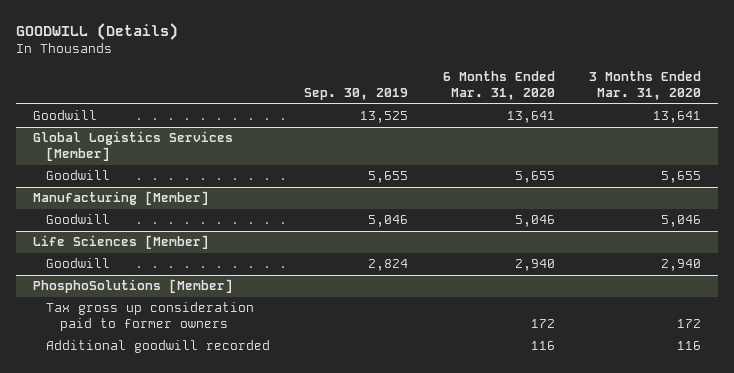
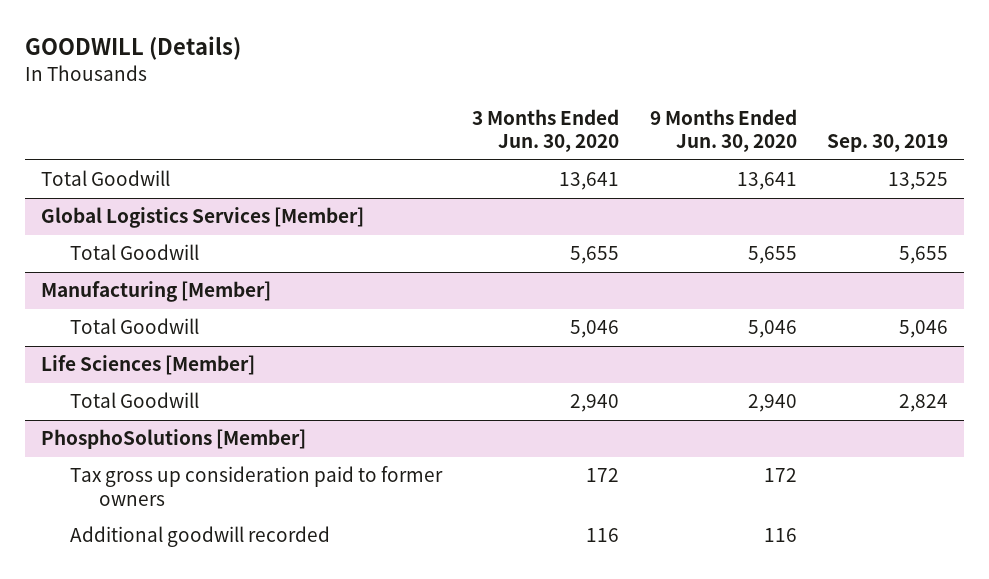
[442,71,555,101] 6 Months Ended Mar. 31, 2020 -> none
[588,71,701,101] 3 Months Ended Mar. 31, 2020 -> none
none -> [472,108,620,153] 3 Months Ended Jun. 30, 2020
none -> [649,108,797,153] 9 Months Ended Jun. 30, 2020
[33,110,98,121] Goodwill -> [40,170,170,187] Total Goodwill
[46,170,111,181] Goodwill -> [69,244,199,261] Total Goodwill
[46,214,111,225] Goodwill -> [69,318,199,335] Total Goodwill
[46,258,111,269] Goodwill -> [69,392,199,409] Total Goodwill

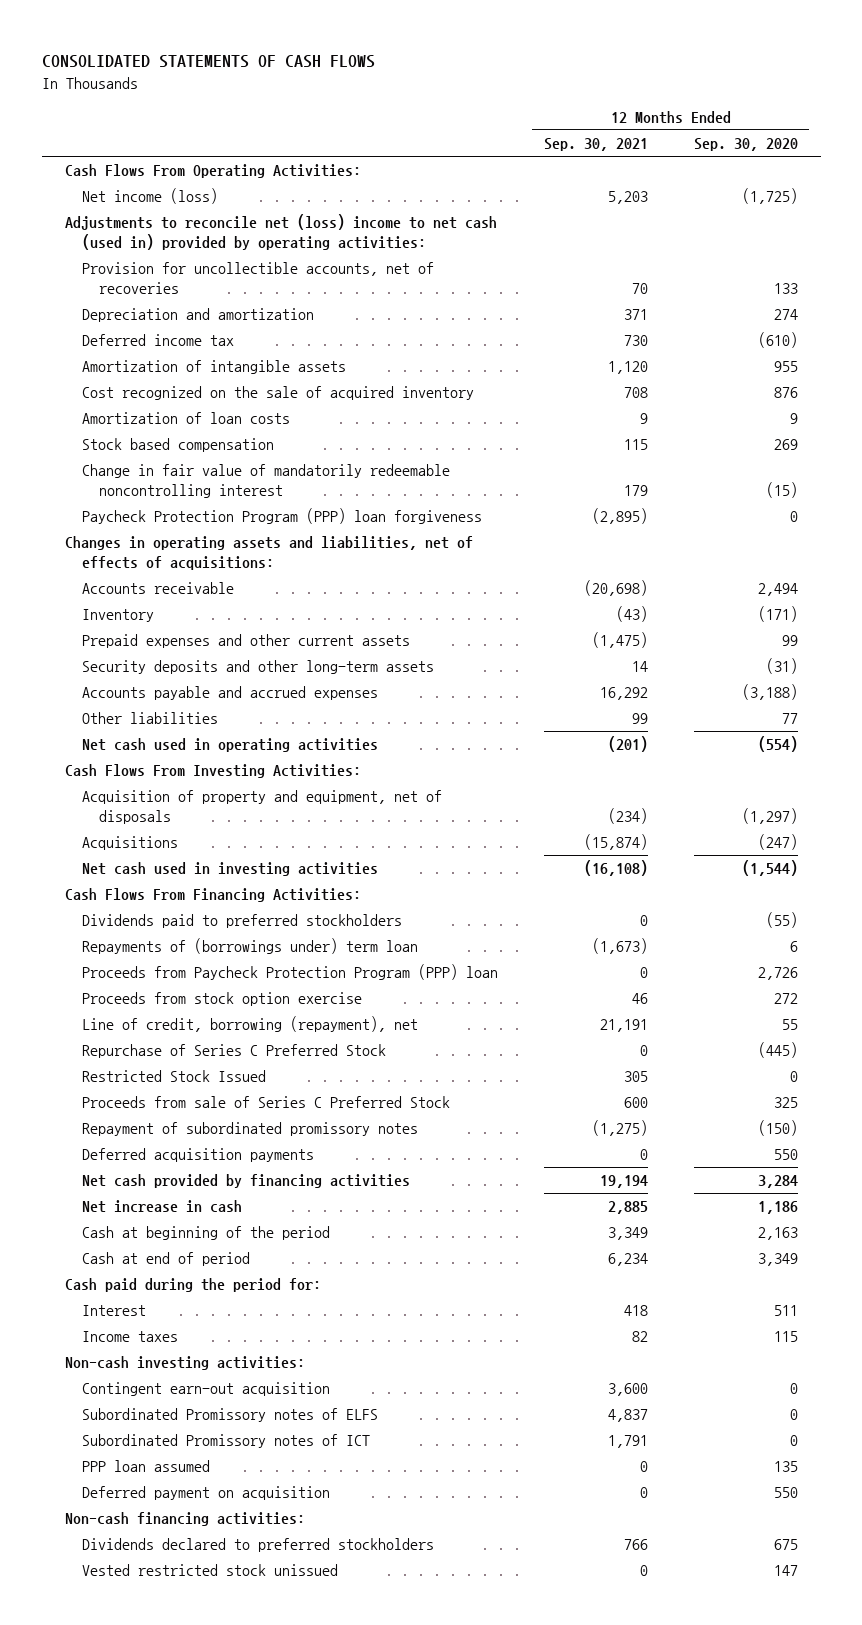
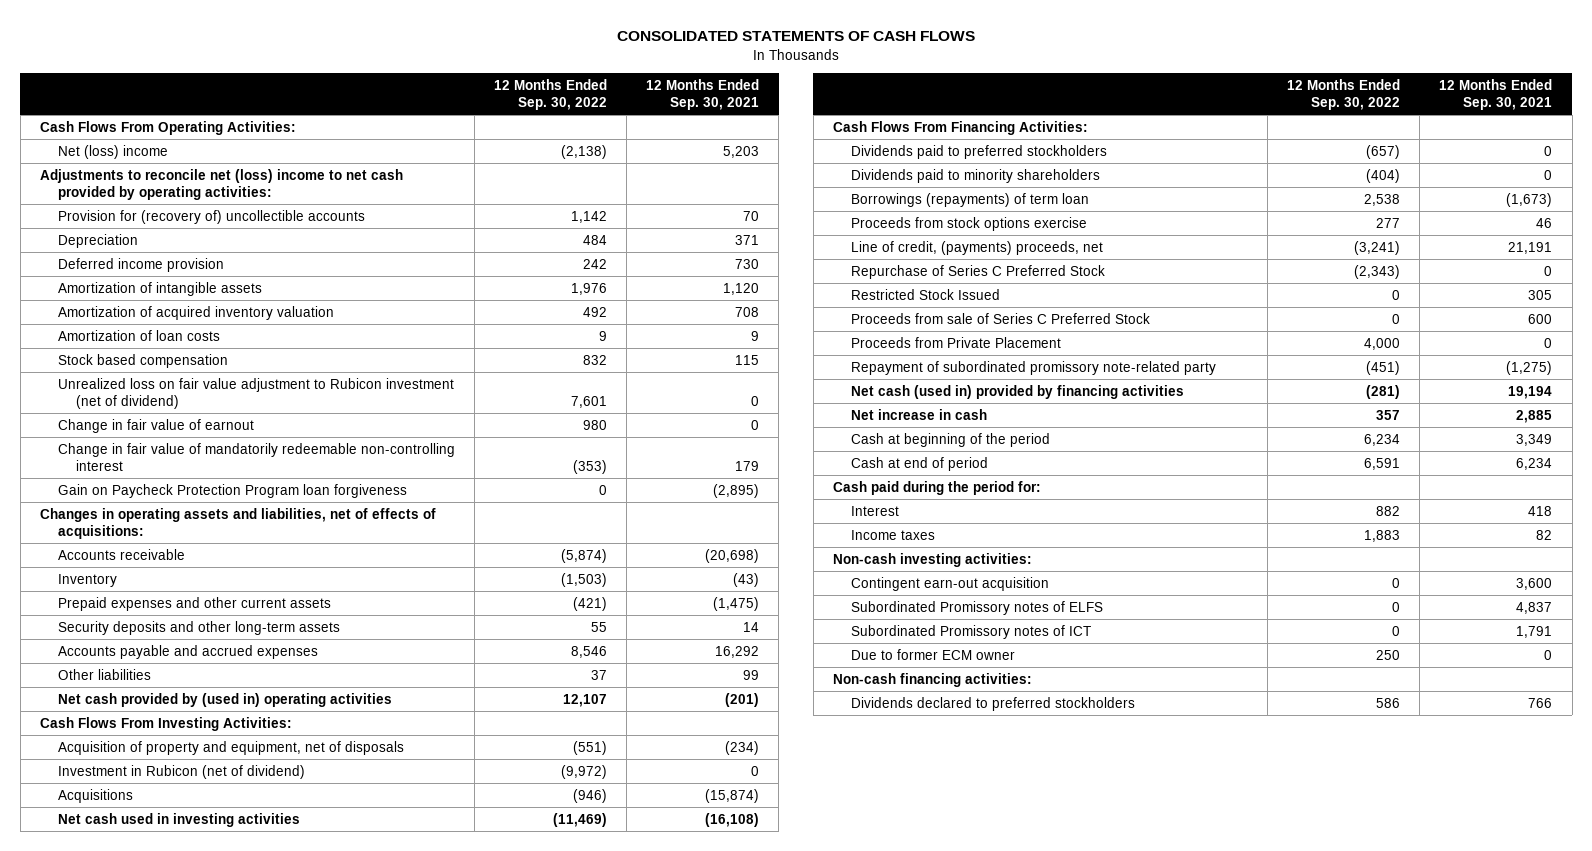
[693,138,798,152] Sep. 30, 2020 -> none
none -> [494,79,608,111] 12 Months Ended Sep. 30, 2022
[81,188,218,205] Net income (loss) -> [57,144,168,159] Net (loss) income
[64,214,497,250] Adjustments to reconcile net (loss) income to net cash (used in) provided by operating activities: -> [39,168,403,200] Adjustments to reconcile net (loss) income to net cash provided by operating activities:
[81,262,434,294] Provision for uncollectible accounts, net of recoveries -> [57,209,365,224] Provision for (recovery of) uncollectible accounts
[81,308,314,323] Depreciation and amortization -> [57,233,138,248] Depreciation
[81,334,234,347] Deferred income tax -> [57,257,224,272] Deferred income provision
[81,386,474,401] Cost recognized on the sale of acquired inventory -> [57,305,334,320] Amortization of acquired inventory valuation
none -> [57,377,454,409] Unrealized loss on fair value adjustment to Rubicon investment (net of dividend)
none -> [57,418,254,433] Change in fair value of earnout
[81,464,450,498] Change in fair value of mandatorily redeemable noncontrolling interest -> [57,442,455,471] Change in fair value of mandatorily redeemable non-controlling interest
[81,508,482,525] Paycheck Protection Program (PPP) loan forgiveness -> [57,483,407,498] Gain on Paycheck Protection Program loan forgiveness
[81,738,378,753] Net cash used in operating activities -> [57,692,392,707] Net cash provided by (used in) operating activities
none -> [57,764,305,779] Investment in Rubicon (net of dividend)
[81,964,498,981] Proceeds from Paycheck Protection Program (PPP) loan -> none
none -> [851,168,1101,183] Dividends paid to minority shareholders
[81,938,418,955] Repayments of (borrowings under) term loan -> [851,192,1090,207] Borrowings (repayments) of term loan
[81,992,362,1007] Proceeds from stock option exercise -> [851,216,1088,231] Proceeds from stock options exercise
[81,1016,418,1033] Line of credit, borrowing (repayment), net -> [851,240,1104,255] Line of credit, (payments) proceeds, net
[81,1148,314,1163] Deferred acquisition payments -> none
none -> [851,336,1062,348] Proceeds from Private Placement
[81,1122,418,1137] Repayment of subordinated promissory notes -> [851,360,1217,375] Repayment of subordinated promissory note-related party
[81,1174,410,1189] Net cash provided by financing activities -> [851,384,1185,399] Net cash (used in) provided by financing activities
[81,1460,210,1473] PPP loan assumed -> none
[81,1486,330,1501] Deferred payment on acquisition -> none
none -> [851,648,1016,660] Due to former ECM owner
[81,1564,338,1577] Vested restricted stock unissued -> none

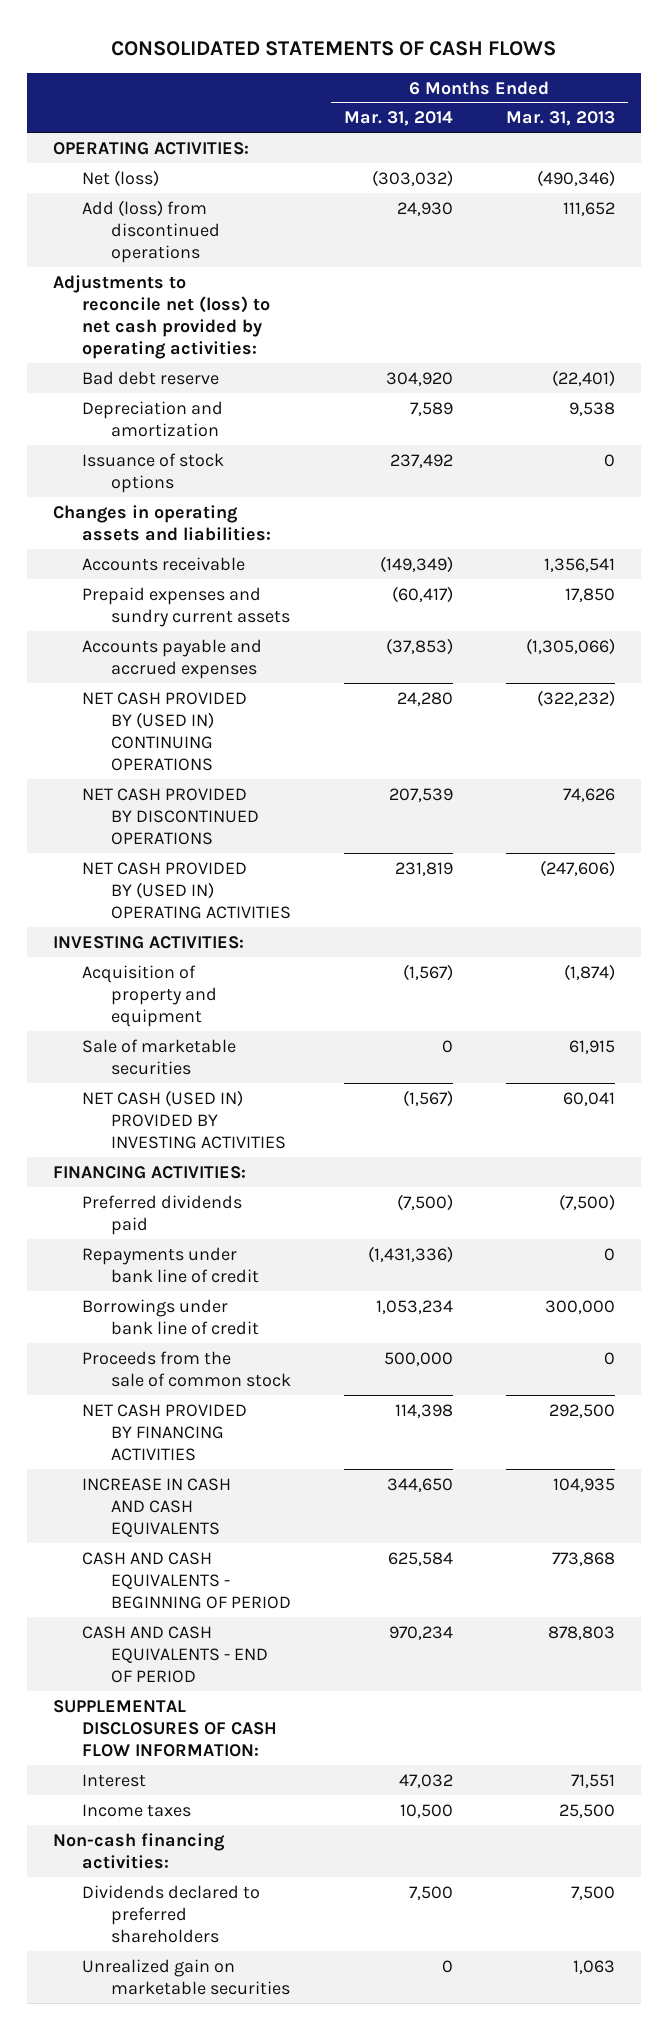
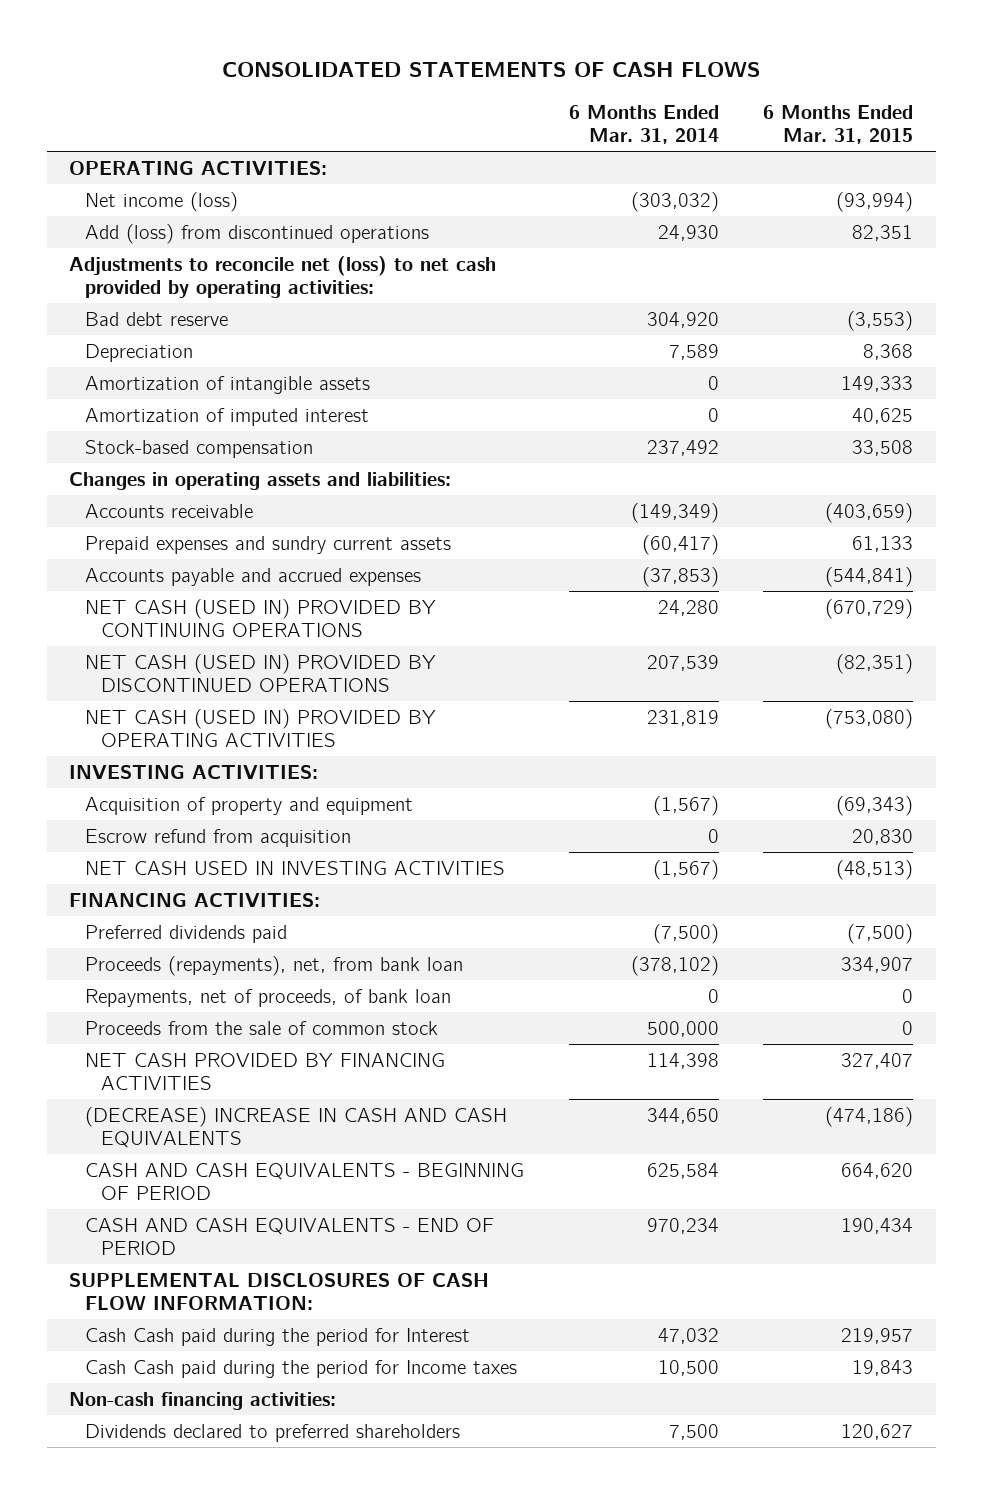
[505,111,615,127] Mar. 31, 2013 -> none
none -> [763,104,914,145] 6 Months Ended Mar. 31, 2015
[82,169,160,187] Net (loss) -> [84,191,238,212] Net income (loss)
[82,400,224,437] Depreciation and amortization -> [84,343,193,362] Depreciation
none -> [84,375,370,394] Amortization of intangible assets
none -> [84,407,369,426] Amortization of imputed interest
[82,452,225,493] Issuance of stock options -> [84,439,313,458] Stock-based compensation
[82,691,248,772] NET CASH PROVIDED BY (USED IN) CONTINUING OPERATIONS -> [84,598,436,638] NET CASH (USED IN) PROVIDED BY CONTINUING OPERATIONS
[82,787,260,846] NET CASH PROVIDED BY DISCONTINUED OPERATIONS -> [84,653,436,693] NET CASH (USED IN) PROVIDED BY DISCONTINUED OPERATIONS
[82,861,292,920] NET CASH PROVIDED BY (USED IN) OPERATING ACTIVITIES -> [84,708,436,748] NET CASH (USED IN) PROVIDED BY OPERATING ACTIVITIES
[82,1038,237,1075] Sale of marketable securities -> none
none -> [84,828,351,847] Escrow refund from acquisition
[82,1089,287,1150] NET CASH (USED IN) PROVIDED BY INVESTING ACTIVITIES -> [84,860,505,875] NET CASH USED IN INVESTING ACTIVITIES
[82,1298,260,1335] Borrowings under bank line of credit -> none
none -> [84,955,463,976] Proceeds (repayments), net, from bank loan
[82,1246,260,1283] Repayments under bank line of credit -> [84,988,451,1007] Repayments, net of proceeds, of bank loan
[368,1245,454,1263] (1,431,336) -> [707,988,719,1003] 0
[82,1477,232,1539] INCREASE IN CASH AND CASH EQUIVALENTS -> [84,1106,507,1149] (DECREASE) INCREASE IN CASH AND CASH EQUIVALENTS
[82,1773,147,1787] Interest -> [84,1327,470,1346] Cash Cash paid during the period for Interest
[82,1803,192,1817] Income taxes -> [84,1359,517,1378] Cash Cash paid during the period for Income taxes
[82,1958,291,1995] Unrealized gain on marketable securities -> none

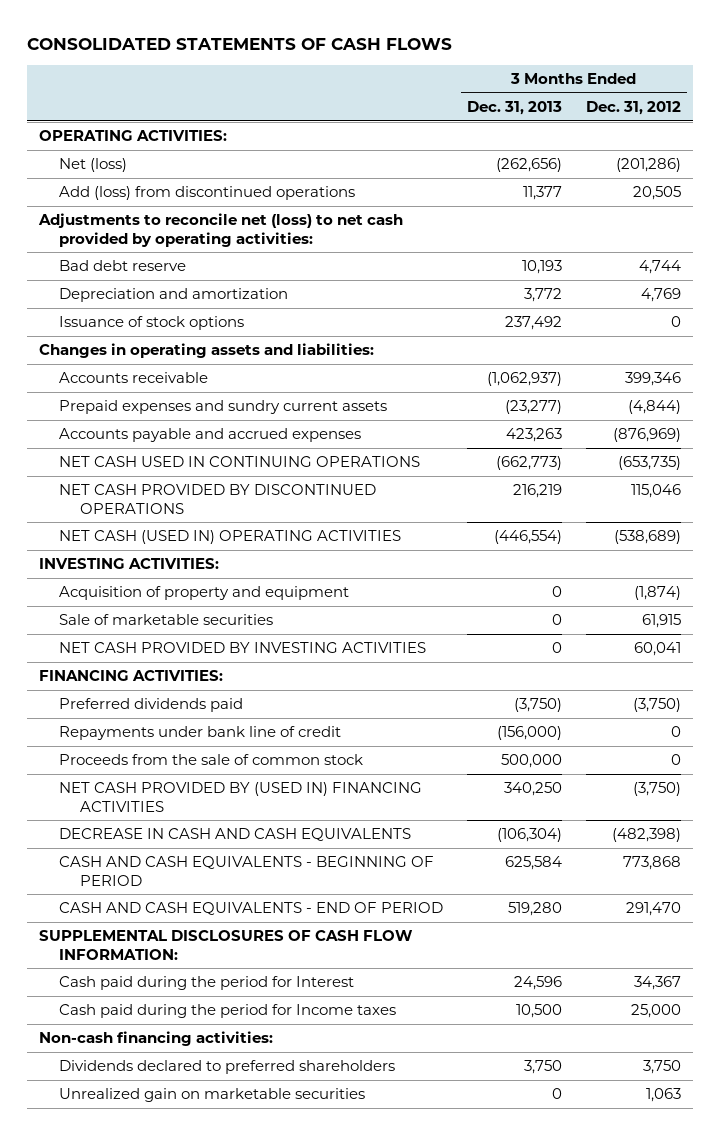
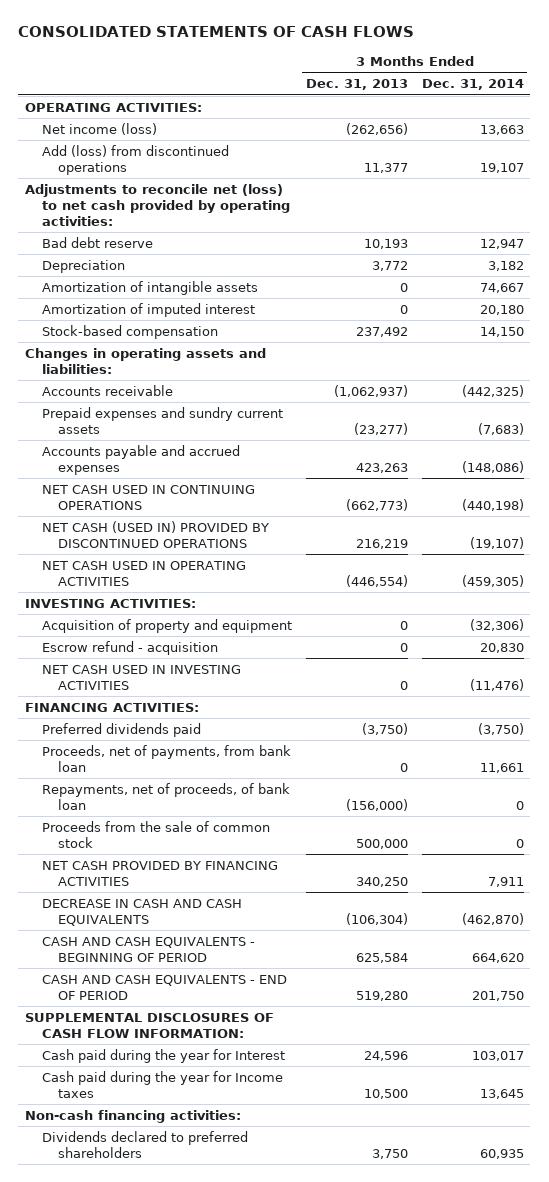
[585,101,681,116] Dec. 31, 2012 -> none
none -> [421,78,524,90] Dec. 31, 2014
[59,158,128,173] Net (loss) -> [41,122,157,135] Net income (loss)
[59,288,289,303] Depreciation and amortization -> [41,259,125,273] Depreciation
none -> [41,280,258,295] Amortization of intangible assets
none -> [41,302,255,317] Amortization of imputed interest
[59,316,245,331] Issuance of stock options -> [41,324,218,339] Stock-based compensation
[59,484,377,514] NET CASH PROVIDED BY DISCONTINUED OPERATIONS -> [41,520,269,548] NET CASH (USED IN) PROVIDED BY DISCONTINUED OPERATIONS
[59,530,402,545] NET CASH (USED IN) OPERATING ACTIVITIES -> [41,560,246,586] NET CASH USED IN OPERATING ACTIVITIES
[59,614,274,626] Sale of marketable securities -> none
none -> [41,640,218,655] Escrow refund - acquisition
[59,642,427,654] NET CASH PROVIDED BY INVESTING ACTIVITIES -> [41,664,241,690] NET CASH USED IN INVESTING ACTIVITIES
none -> [41,744,291,772] Proceeds, net of payments, from bank loan
[59,726,342,741] Repayments under bank line of credit -> [41,782,290,810] Repayments, net of proceeds, of bank loan
[59,782,423,812] NET CASH PROVIDED BY (USED IN) FINANCING ACTIVITIES -> [41,860,278,886] NET CASH PROVIDED BY FINANCING ACTIVITIES
[59,976,355,991] Cash paid during the period for Interest -> [41,1048,285,1063] Cash paid during the year for Interest
[59,1004,397,1019] Cash paid during the period for Income taxes -> [41,1070,283,1098] Cash paid during the year for Income taxes
[59,1088,366,1103] Unrealized gain on marketable securities -> none

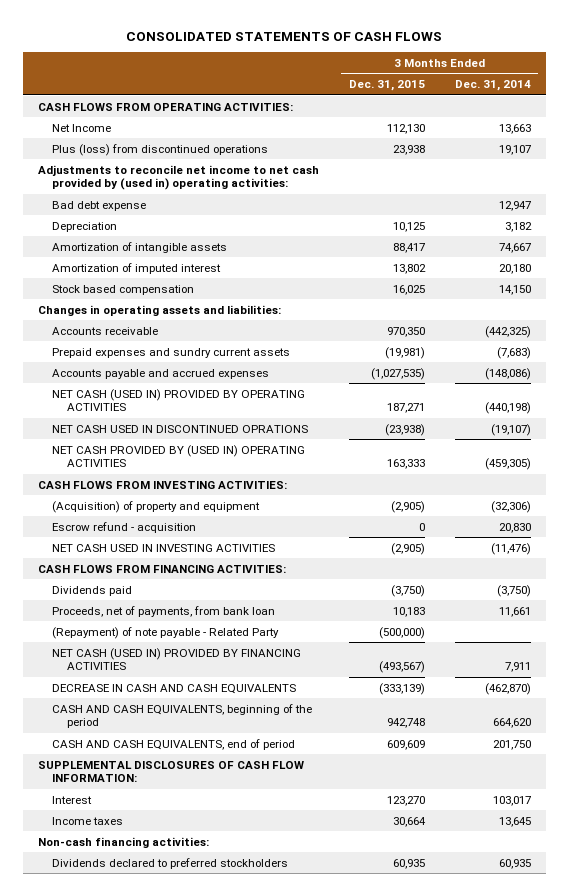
[305,78,408,90] Dec. 31, 2013 -> none
none -> [348,80,425,92] Dec. 31, 2015
[25,102,203,112] OPERATING ACTIVITIES: -> [37,102,293,111] CASH FLOWS FROM OPERATING ACTIVITIES:
[41,122,157,135] Net income (loss) -> [52,123,112,132] Net Income
[41,144,229,175] Add (loss) from discontinued operations -> [52,143,269,156] Plus (loss) from discontinued operations
[25,183,290,226] Adjustments to reconcile net (loss) to net cash provided by operating activities: -> [37,164,319,191] Adjustments to reconcile net income to net cash provided by (used in) operating activities:
[41,236,153,248] Bad debt reserve -> [52,200,147,211] Bad debt expense
[41,324,218,339] Stock-based compensation -> [52,284,195,295] Stock based compensation
[41,484,255,510] NET CASH USED IN CONTINUING OPERATIONS -> [52,388,306,412] NET CASH (USED IN) PROVIDED BY OPERATING ACTIVITIES
[41,520,269,548] NET CASH (USED IN) PROVIDED BY DISCONTINUED OPERATIONS -> [52,424,309,433] NET CASH USED IN DISCONTINUED OPRATIONS
[41,560,246,586] NET CASH USED IN OPERATING ACTIVITIES -> [52,444,306,468] NET CASH PROVIDED BY (USED IN) OPERATING ACTIVITIES
[25,598,197,608] INVESTING ACTIVITIES: -> [37,480,287,489] CASH FLOWS FROM INVESTING ACTIVITIES:
[41,618,292,633] Acquisition of property and equipment -> [52,500,261,513] (Acquisition) of property and equipment
[25,702,200,712] FINANCING ACTIVITIES: -> [37,564,286,573] CASH FLOWS FROM FINANCING ACTIVITIES:
[41,722,201,737] Preferred dividends paid -> [52,585,133,596] Dividends paid
[41,782,290,810] Repayments, net of proceeds, of bank loan -> none
[41,820,270,848] Proceeds from the sale of common stock -> none
none -> [52,626,280,639] (Repayment) of note payable - Related Party
[41,860,278,886] NET CASH PROVIDED BY FINANCING ACTIVITIES -> [52,647,302,671] NET CASH (USED IN) PROVIDED BY FINANCING ACTIVITIES
[41,936,255,962] CASH AND CASH EQUIVALENTS - BEGINNING OF PERIOD -> [52,703,313,729] CASH AND CASH EQUIVALENTS, beginning of the period
[41,974,287,1000] CASH AND CASH EQUIVALENTS - END OF PERIOD -> [52,738,296,750] CASH AND CASH EQUIVALENTS, end of period
[41,1048,285,1063] Cash paid during the year for Interest -> [52,795,93,804] Interest
[41,1070,283,1098] Cash paid during the year for Income taxes -> [52,816,124,825] Income taxes
[41,1130,248,1158] Dividends declared to preferred shareholders -> [52,857,289,869] Dividends declared to preferred stockholders

